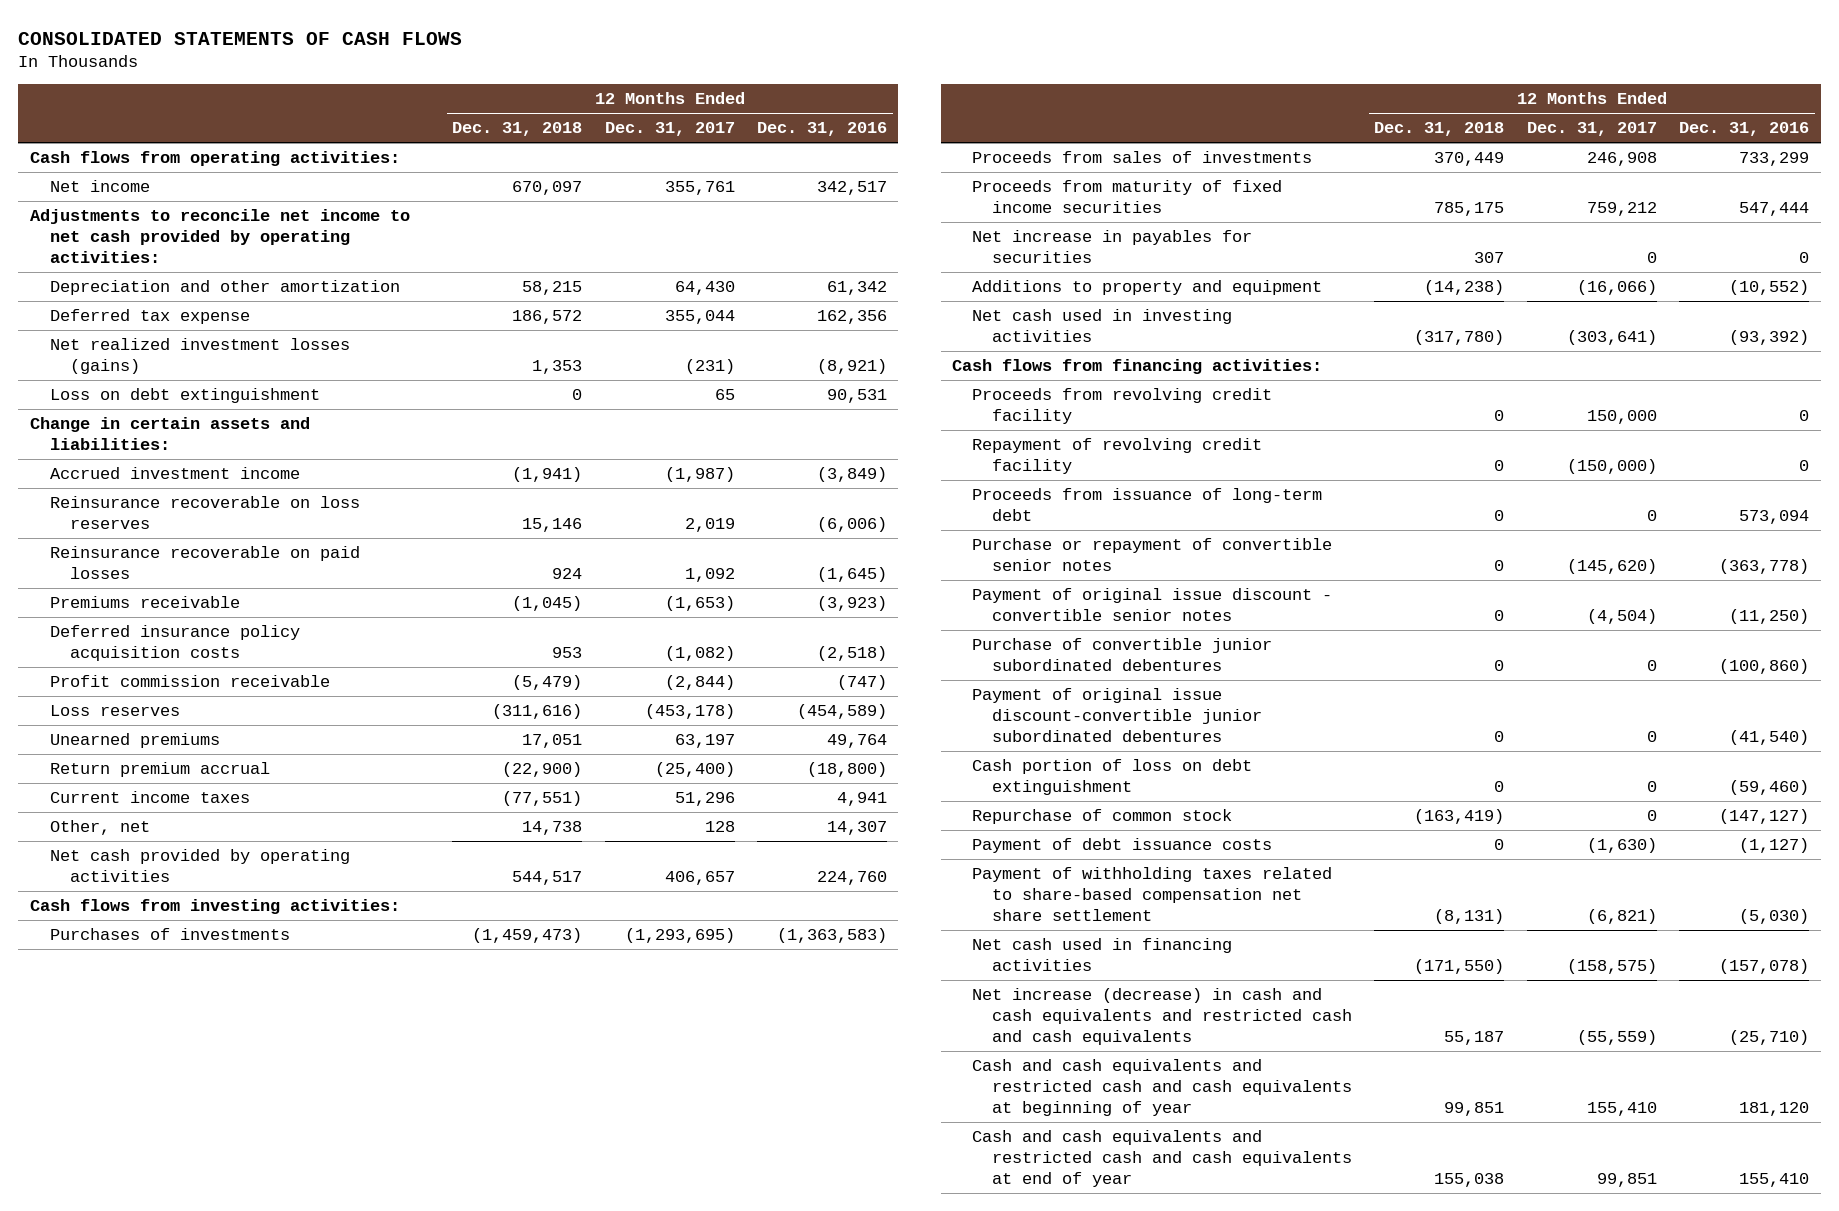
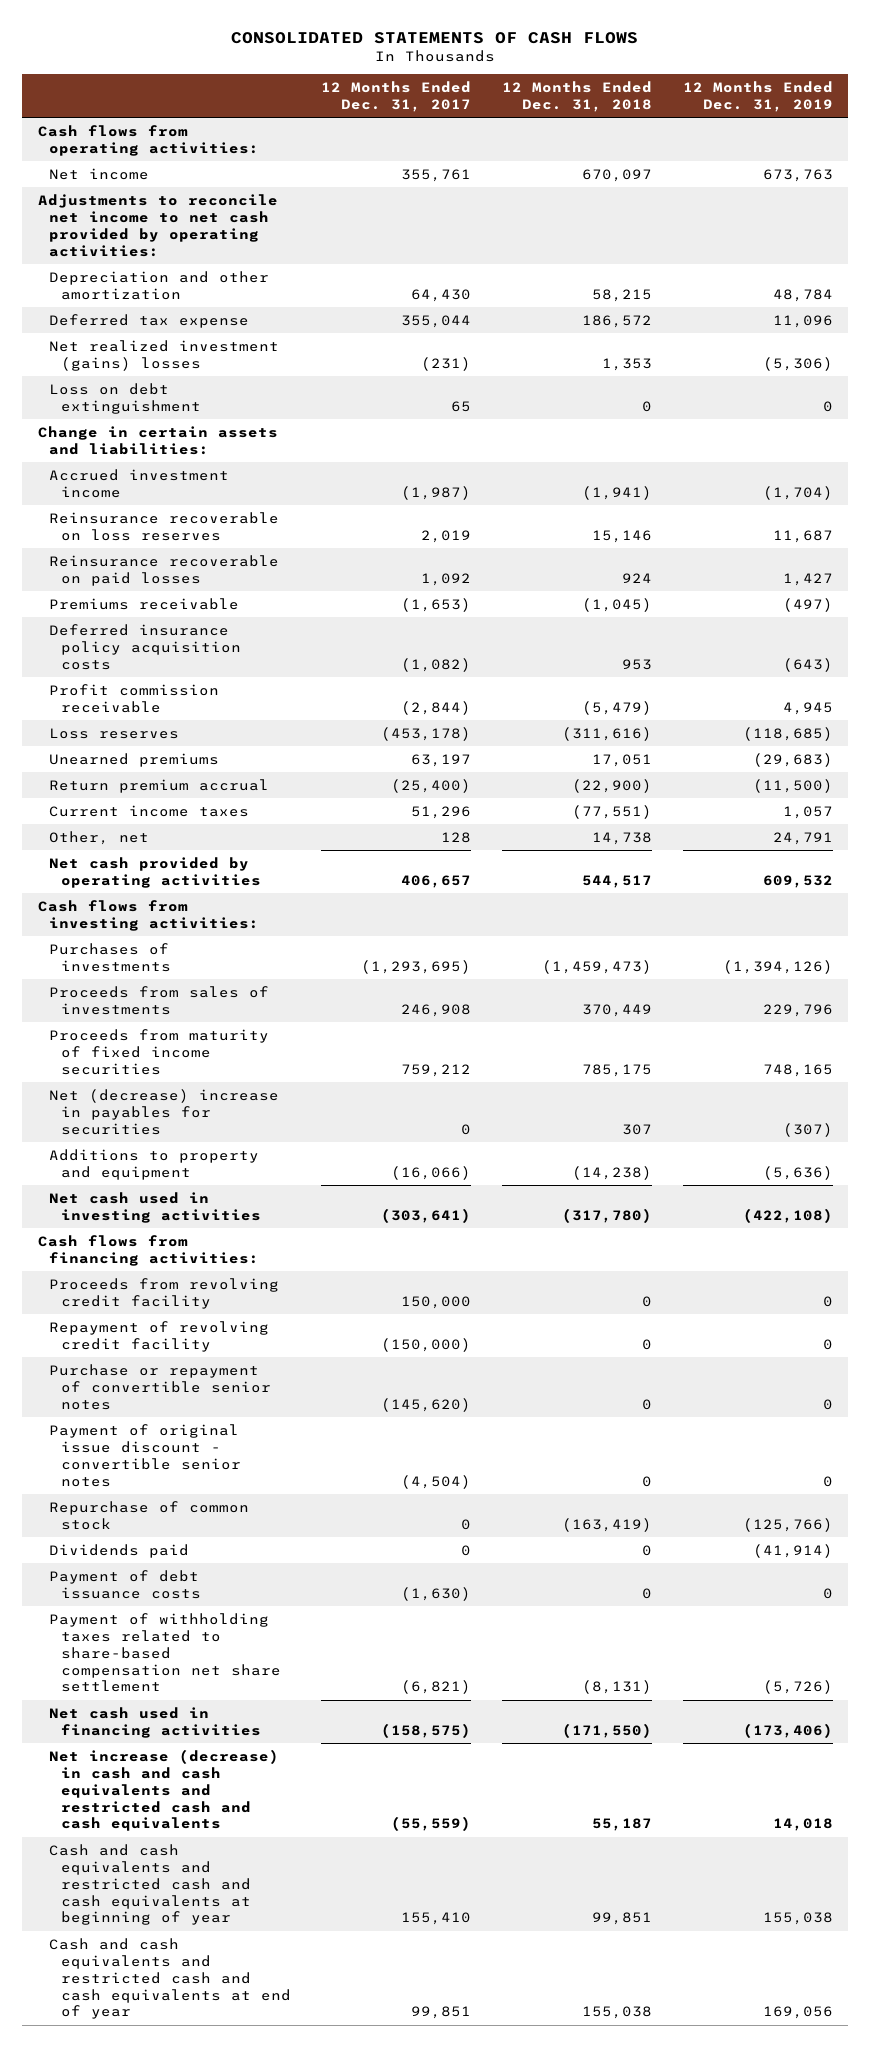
[757,122,888,137] Dec. 31, 2016 -> none
none -> [683,81,834,112] 12 Months Ended Dec. 31, 2019
[49,338,350,374] Net realized investment losses (gains) -> [49,339,280,371] Net realized investment (gains) losses
[971,230,1252,263] Net increase in payables for securities -> [49,1088,280,1135] Net (decrease) increase in payables for securities
[971,488,1322,521] Proceeds from issuance of long-term debt -> none
[971,638,1272,671] Purchase of convertible junior subordinated debentures -> none
[971,688,1263,742] Payment of original issue discount-convertible junior subordinated debentures -> none
[971,759,1252,795] Cash portion of loss on debt extinguishment -> none
none -> [49,1543,190,1558] Dividends paid

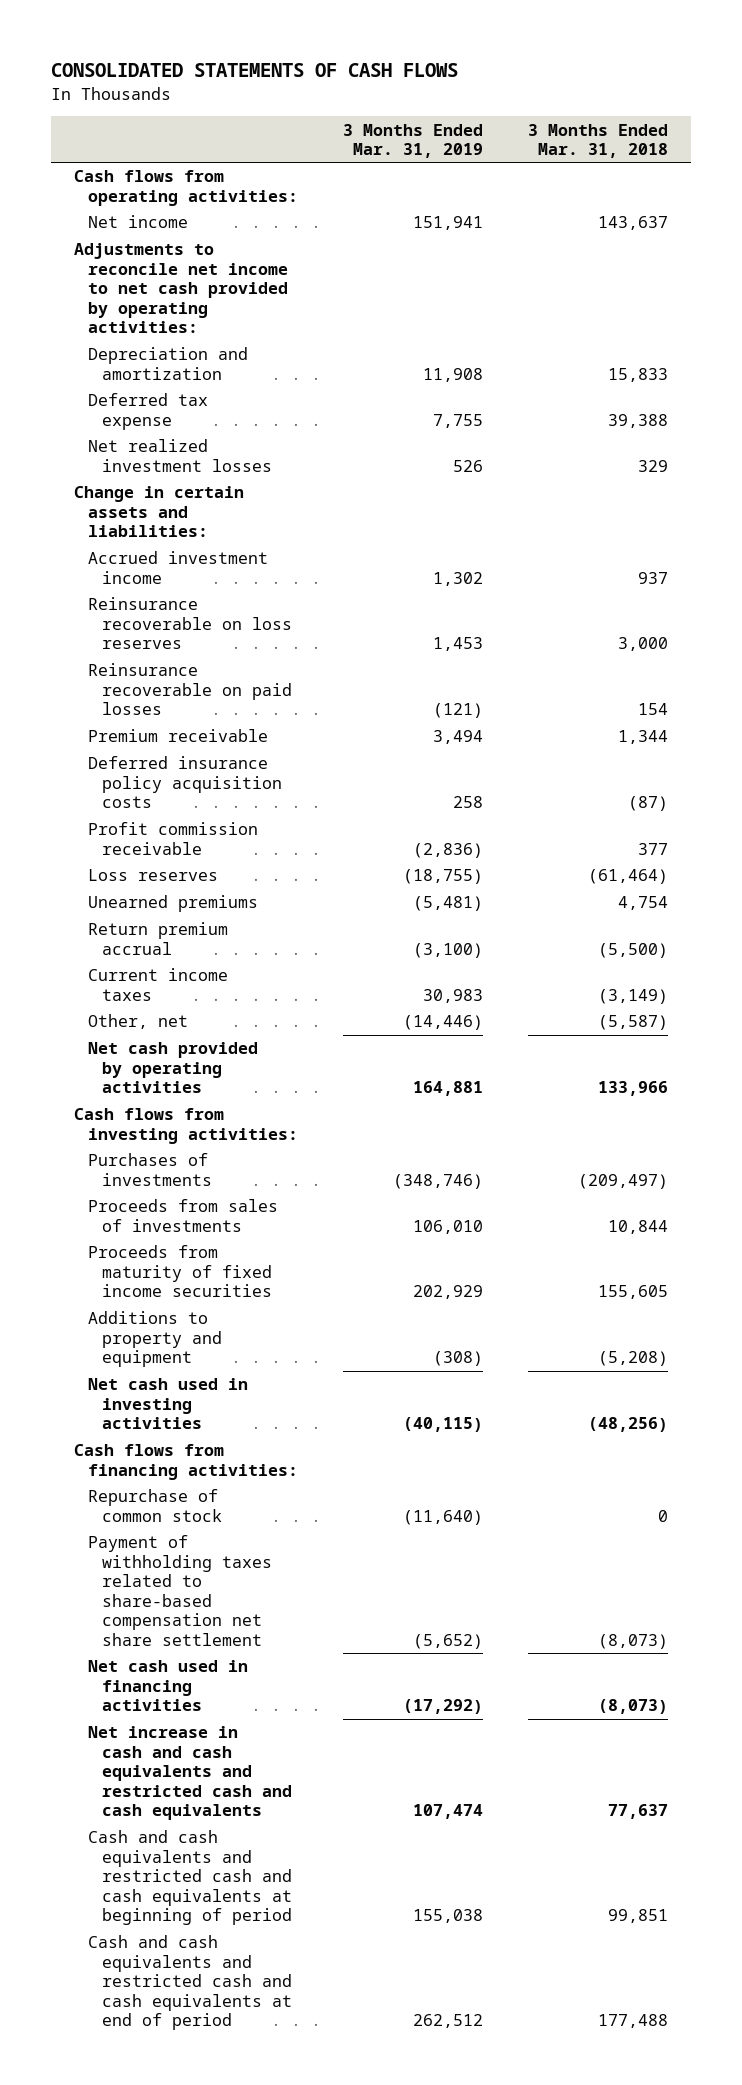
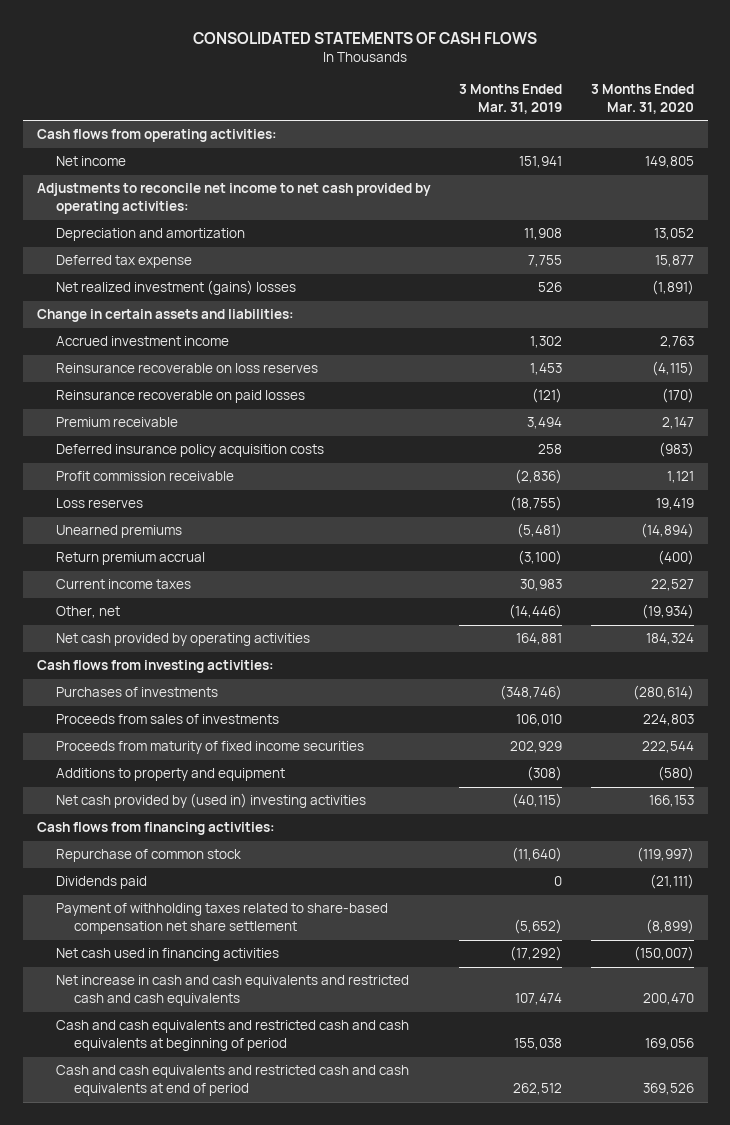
[528,123,669,159] 3 Months Ended Mar. 31, 2018 -> none
none -> [590,84,694,114] 3 Months Ended Mar. 31, 2020
[88,439,272,472] Net realized investment losses -> [55,280,296,296] Net realized investment (gains) losses
[88,1378,249,1430] Net cash used in investing activities -> [55,793,366,809] Net cash provided by (used in) investing activities
none -> [55,876,147,890] Dividends paid

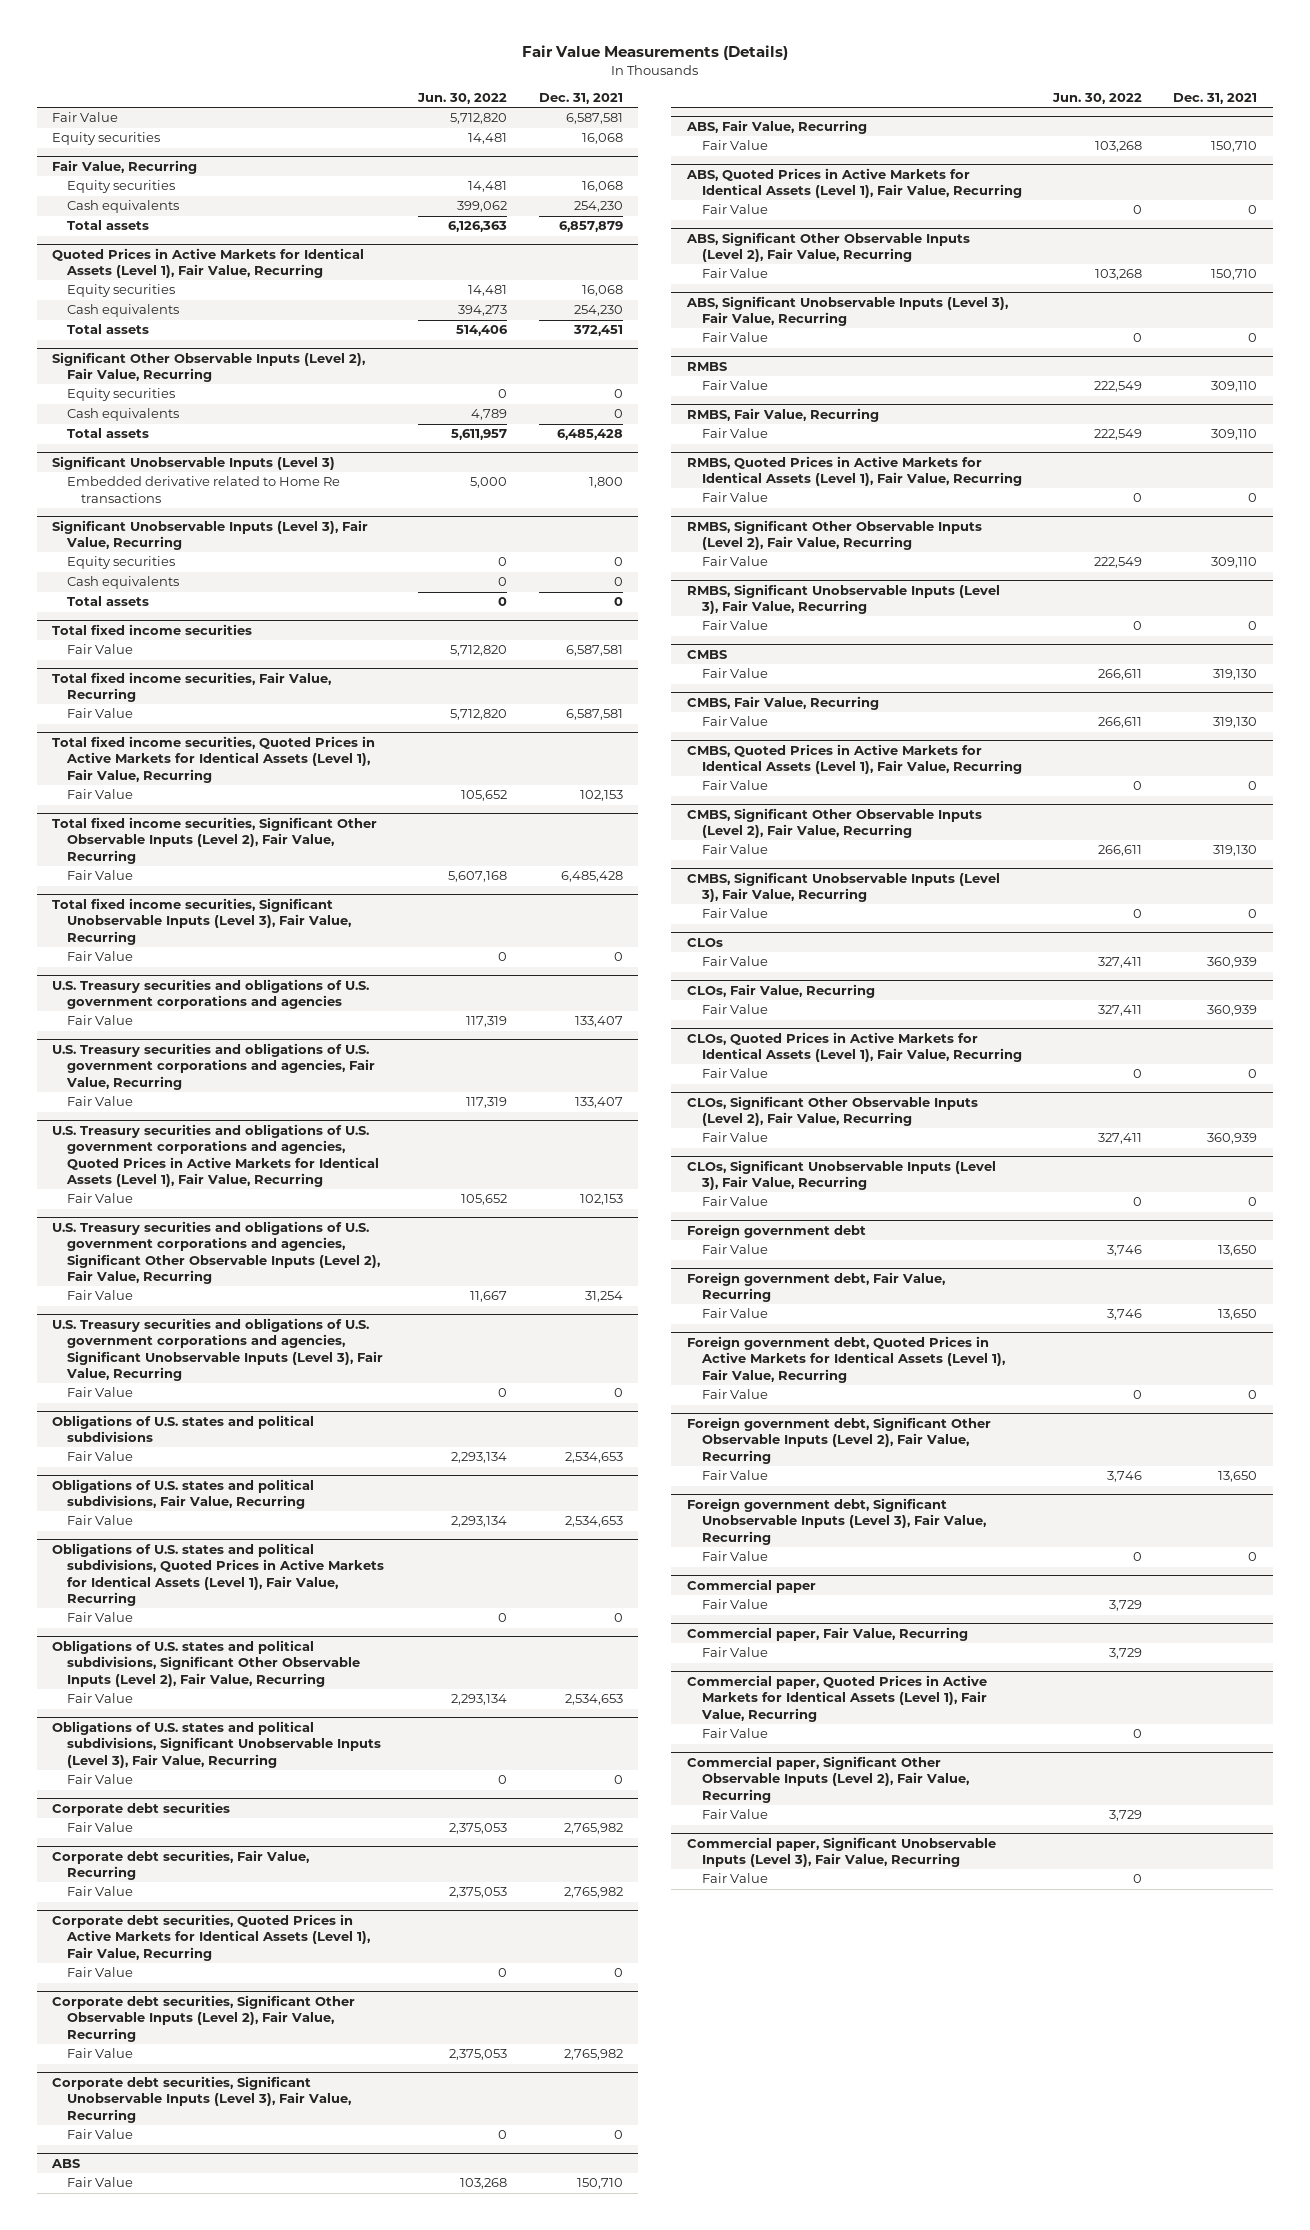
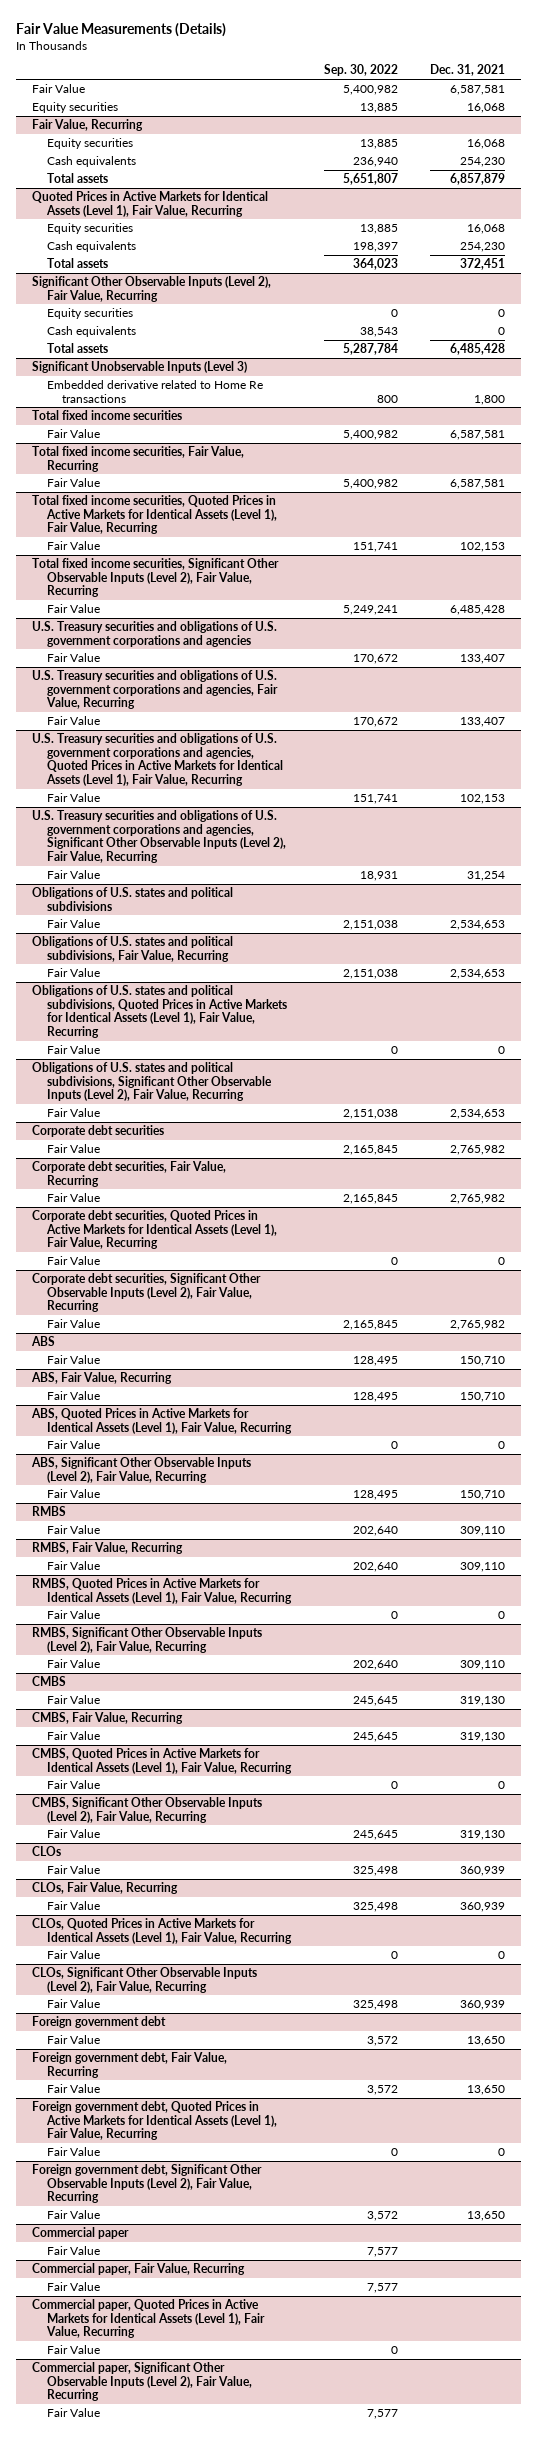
[417,93,508,105] Jun. 30, 2022 -> none
none -> [323,64,398,77] Sep. 30, 2022
[52,519,369,551] Significant Unobservable Inputs (Level 3), Fair Value, Recurring -> none
[66,556,175,570] Equity securities -> none
[66,576,179,590] Cash equivalents -> none
[66,596,149,607] Total assets -> none
[52,897,351,945] Total fixed income securities, Significant Unobservable Inputs (Level 3), Fair Value, Recurring -> none
[66,951,133,962] Fair Value -> none
[52,1317,383,1381] U.S. Treasury securities and obligations of U.S. government corporations and agencies, Significant Unobservable Inputs (Level 3), Fair Value, Recurring -> none
[66,1387,133,1398] Fair Value -> none
[52,1720,381,1768] Obligations of U.S. states and political subdivisions, Significant Unobservable Inputs (Level 3), Fair Value, Recurring -> none
[66,1774,133,1785] Fair Value -> none
[52,2075,351,2123] Corporate debt securities, Significant Unobservable Inputs (Level 3), Fair Value, Recurring -> none
[66,2129,133,2140] Fair Value -> none
[685,295,1008,327] ABS, Significant Unobservable Inputs (Level 3), Fair Value, Recurring -> none
[701,332,768,343] Fair Value -> none
[686,583,1000,615] RMBS, Significant Unobservable Inputs (Level 3), Fair Value, Recurring -> none
[701,620,768,631] Fair Value -> none
[686,871,1000,903] CMBS, Significant Unobservable Inputs (Level 3), Fair Value, Recurring -> none
[701,908,768,919] Fair Value -> none
[686,1159,996,1191] CLOs, Significant Unobservable Inputs (Level 3), Fair Value, Recurring -> none
[701,1196,768,1207] Fair Value -> none
[686,1497,986,1545] Foreign government debt, Significant Unobservable Inputs (Level 3), Fair Value, Recurring -> none
[701,1551,768,1562] Fair Value -> none
[686,1836,996,1868] Commercial paper, Significant Unobservable Inputs (Level 3), Fair Value, Recurring -> none
[701,1873,768,1884] Fair Value -> none

